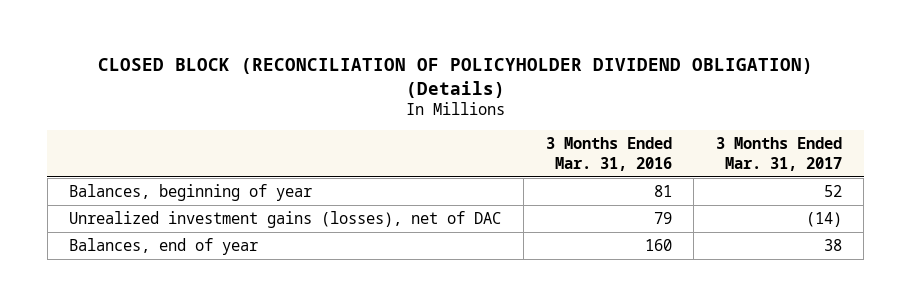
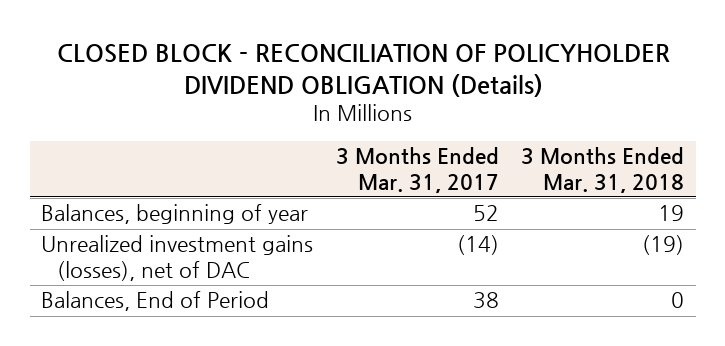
[97,57,813,98] CLOSED BLOCK (RECONCILIATION OF POLICYHOLDER DIVIDEND OBLIGATION) (Details) -> [56,44,670,97] CLOSED BLOCK - RECONCILIATION OF POLICYHOLDER DIVIDEND OBLIGATION (Details)
[545,137,672,171] 3 Months Ended Mar. 31, 2016 -> none
none -> [521,147,685,193] 3 Months Ended Mar. 31, 2018
[69,237,259,255] Balances, end of year -> [40,291,269,312] Balances, End of Period

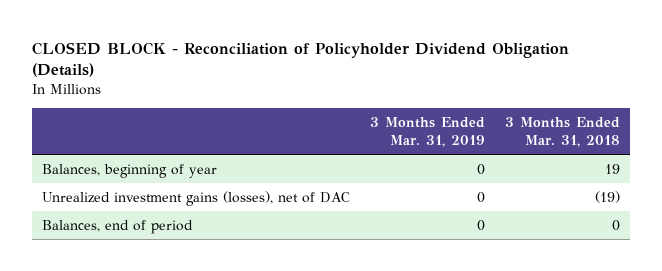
[56,44,670,97] CLOSED BLOCK - RECONCILIATION OF POLICYHOLDER DIVIDEND OBLIGATION (Details) -> [31,41,569,78] CLOSED BLOCK - Reconciliation of Policyholder Dividend Obligation (Details)
[335,147,499,193] 3 Months Ended Mar. 31, 2017 -> none
none -> [370,117,486,148] 3 Months Ended Mar. 31, 2019
[40,291,269,312] Balances, End of Period -> [41,219,193,234] Balances, end of period

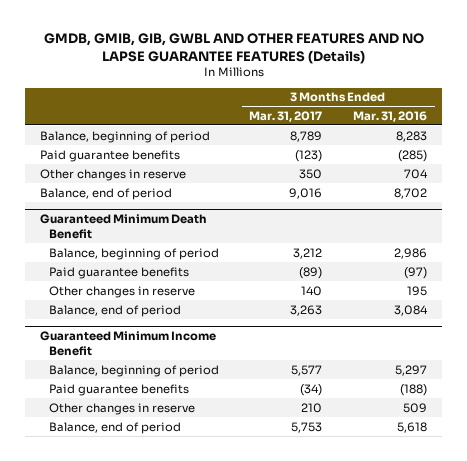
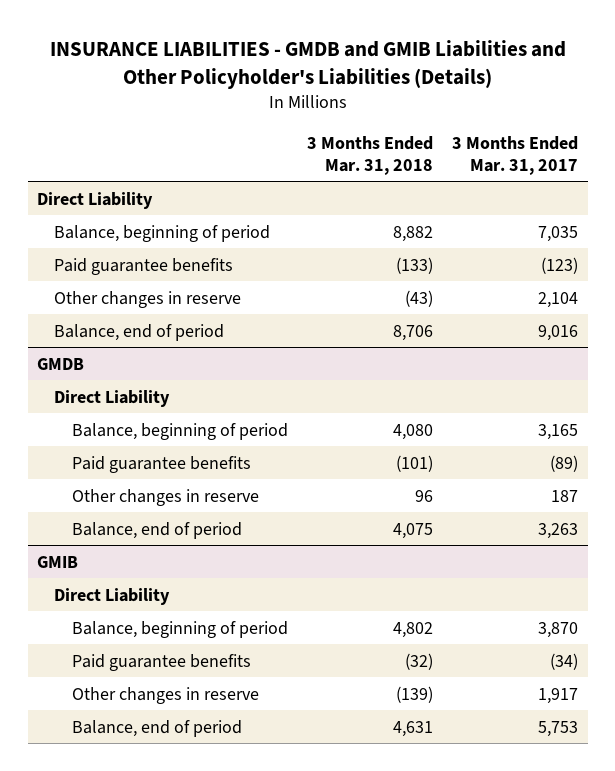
[43,32,424,64] GMDB, GMIB, GIB, GWBL AND OTHER FEATURES AND NO LAPSE GUARANTEE FEATURES (Details) -> [49,39,566,89] INSURANCE LIABILITIES - GMDB and GMIB Liabilities and Other Policyholder's Liabilities (Details)
[353,110,428,122] Mar. 31, 2016 -> none
none -> [306,135,433,175] 3 Months Ended Mar. 31, 2018
none -> [37,191,154,209] Direct Liability
[290,130,323,142] 8,789 -> [538,225,579,242] 7,035
[299,168,323,179] 350 -> [538,291,579,308] 2,104
[40,213,208,239] Guaranteed Minimum Death Benefit -> [37,357,85,370] GMDB
none -> [54,389,171,407] Direct Liability
[293,247,323,259] 3,212 -> [538,423,579,440] 3,165
[301,285,323,296] 140 -> [551,489,579,502] 187
[40,330,217,356] Guaranteed Minimum Income Benefit -> [37,555,79,568] GMIB
none -> [54,587,171,605] Direct Liability
[291,364,323,376] 5,577 -> [538,621,579,638] 3,870
[301,402,323,413] 210 -> [538,687,579,704] 1,917

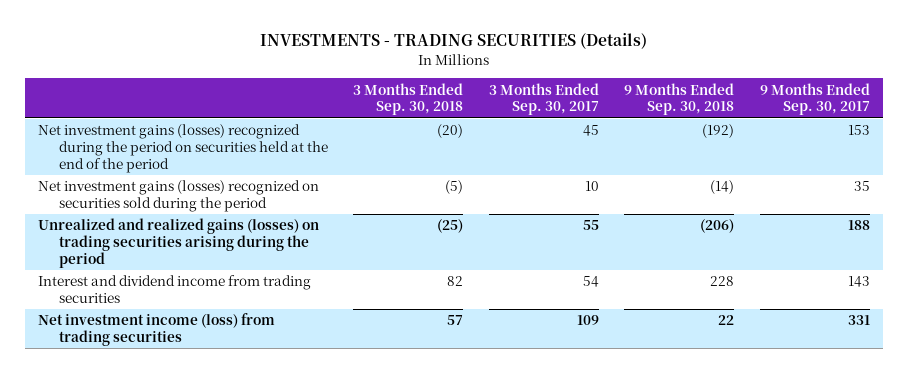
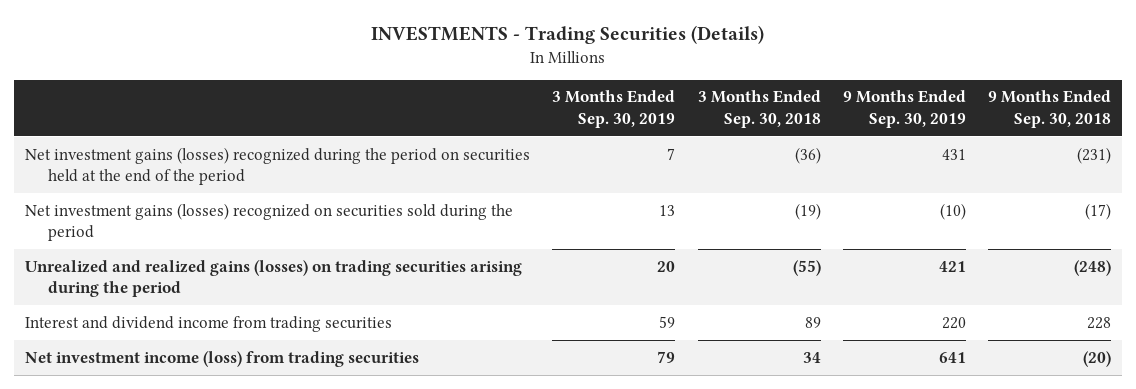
[259,33,647,50] INVESTMENTS - TRADING SECURITIES (Details) -> [371,24,765,44] INVESTMENTS - Trading Securities (Details)
[488,82,599,116] 3 Months Ended Sep. 30, 2017 -> none
[759,82,870,116] 9 Months Ended Sep. 30, 2017 -> none
none -> [552,90,676,129] 3 Months Ended Sep. 30, 2019
none -> [842,90,966,129] 9 Months Ended Sep. 30, 2019
[437,124,464,139] (20) -> [794,146,821,164] (36)
[702,124,735,139] (192) -> [1077,146,1112,164] (231)
[445,180,464,195] (5) -> [794,202,821,220] (19)
[710,180,735,195] (14) -> [1085,202,1112,220] (17)
[437,219,464,234] (25) -> [792,259,821,276] (55)
[700,219,735,234] (206) -> [1074,259,1112,276] (248)
[447,276,464,287] 82 -> [804,316,821,328] 89
[447,315,464,326] 57 -> [802,351,821,363] 34
[718,315,735,326] 22 -> [1083,350,1112,367] (20)

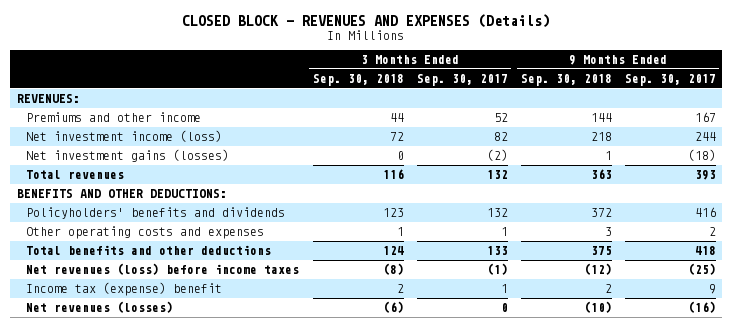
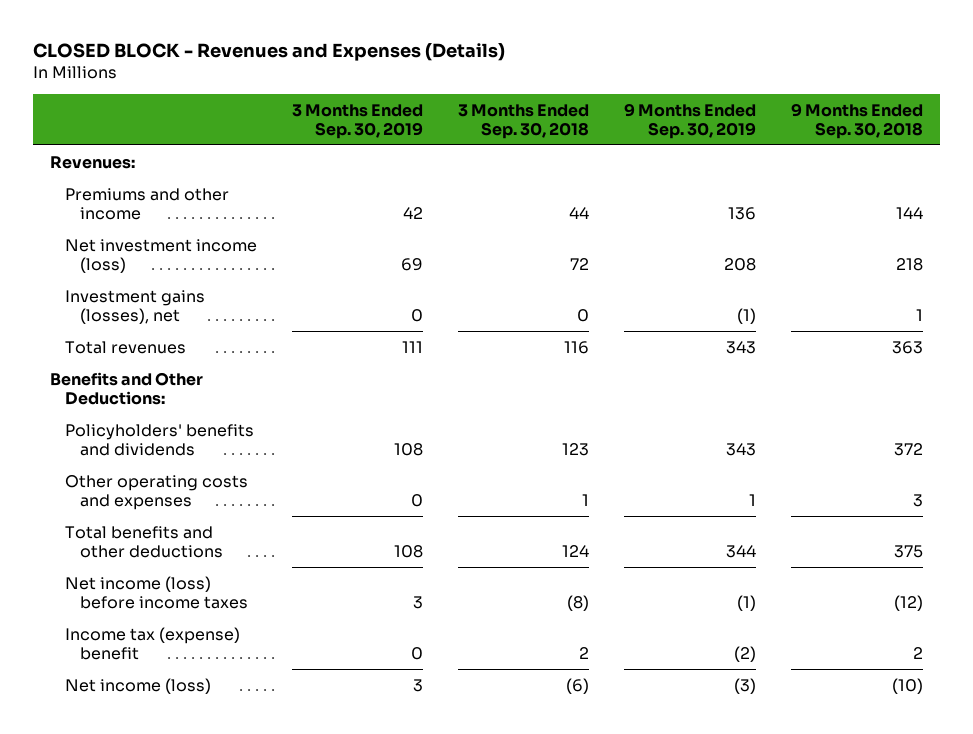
[182,13,551,28] CLOSED BLOCK - REVENUES AND EXPENSES (Details) -> [32,43,505,62] CLOSED BLOCK - Revenues and Expenses (Details)
[416,74,508,87] Sep. 30, 2017 -> none
[624,74,716,87] Sep. 30, 2017 -> none
none -> [292,103,424,139] 3 Months Ended Sep. 30, 2019
none -> [623,102,756,139] 9 Months Ended Sep. 30, 2019
[16,94,80,104] REVENUES: -> [49,155,135,169] Revenues:
[26,149,230,163] Net investment gains (losses) -> [65,289,206,324] Investment gains (losses), net
[16,189,227,199] BENEFITS AND OTHER DEDUCTIONS: -> [49,371,203,405] Benefits and Other Deductions:
[26,263,300,276] Net revenues (loss) before income taxes -> [65,575,249,609] Net income (loss) before income taxes
[26,301,174,314] Net revenues (losses) -> [65,677,212,694] Net income (loss)

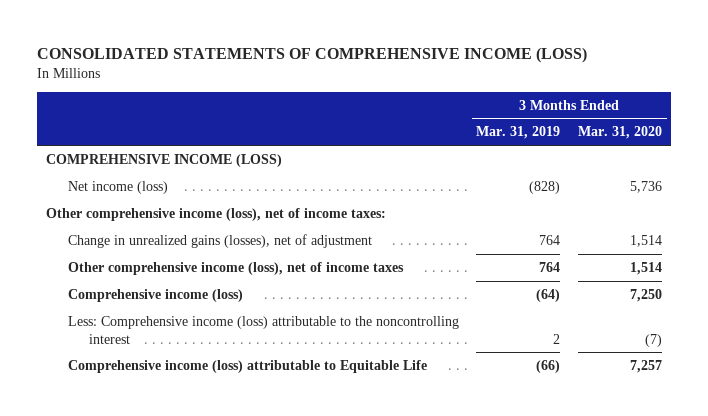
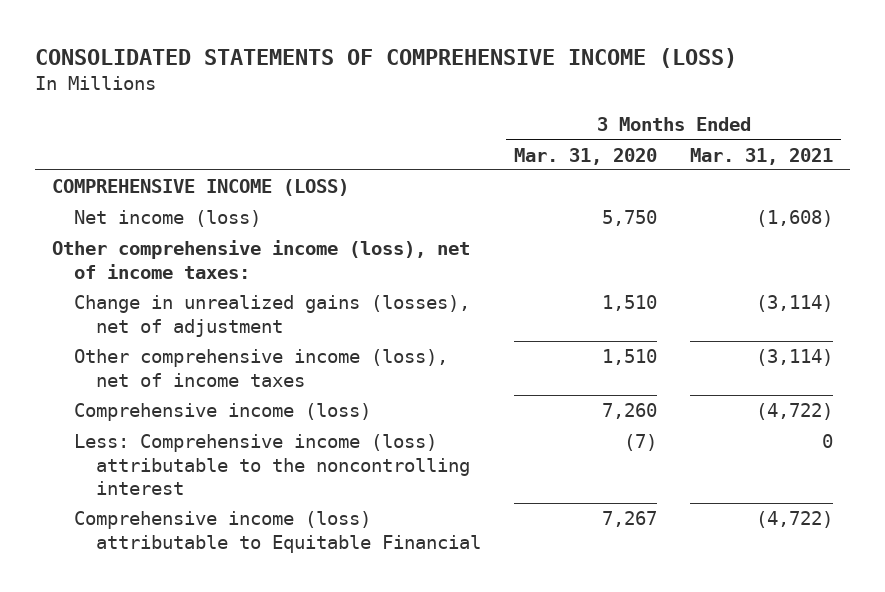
[476,126,561,140] Mar. 31, 2019 -> none
none -> [690,147,834,165] Mar. 31, 2021
[630,180,663,193] 5,736 -> [602,210,658,227] 5,750
[630,234,663,247] 1,514 -> [602,295,658,312] 1,510
[630,261,663,275] 1,514 -> [602,349,658,366] 1,510
[630,288,663,302] 7,250 -> [602,403,658,420] 7,260
[67,359,427,373] Comprehensive income (loss) attributable to Equitable Life -> [73,511,482,553] Comprehensive income (loss) attributable to Equitable Financial
[630,359,663,373] 7,257 -> [602,511,658,528] 7,267

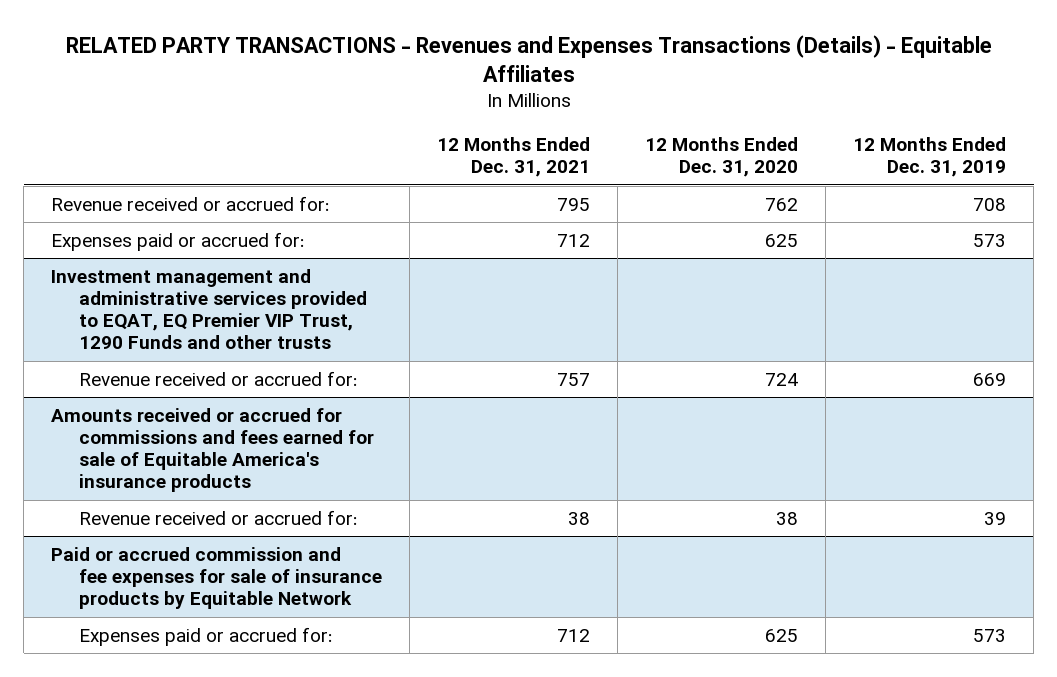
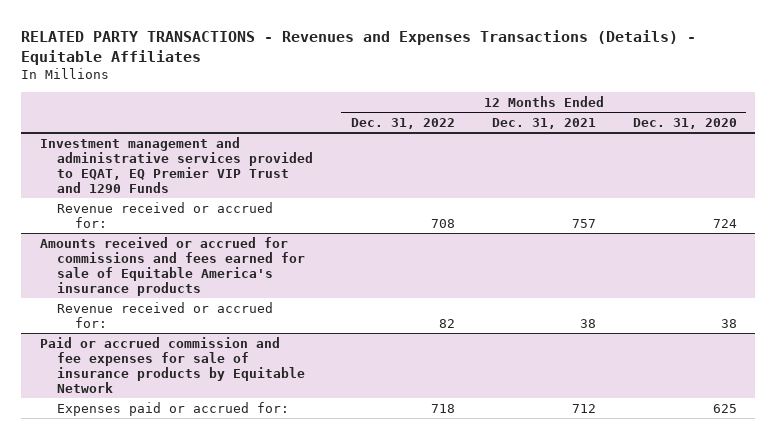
[853,136,1007,178] 12 Months Ended Dec. 31, 2019 -> none
none -> [350,117,455,129] Dec. 31, 2022
[51,195,331,211] Revenue received or accrued for: -> none
[51,231,306,251] Expenses paid or accrued for: -> none
[51,268,368,350] Investment management and administrative services provided to EQAT, EQ Premier VIP Trust, 1290 Funds and other trusts -> [39,136,314,194] Investment management and administrative services provided to EQAT, EQ Premier VIP Trust and 1290 Funds

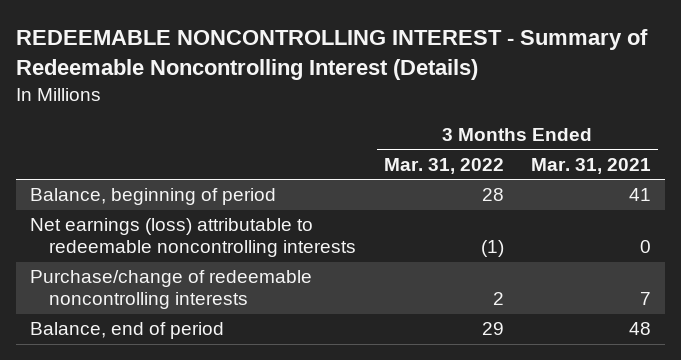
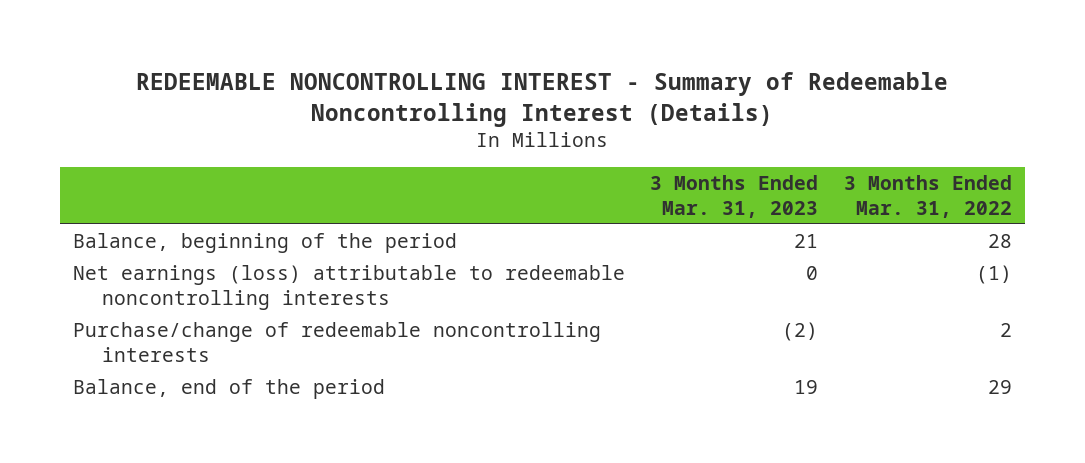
[531,157,652,174] Mar. 31, 2021 -> none
none -> [650,174,819,218] 3 Months Ended Mar. 31, 2023
[29,188,276,206] Balance, beginning of period -> [72,232,457,253] Balance, beginning of the period
[29,322,224,340] Balance, end of period -> [72,378,385,399] Balance, end of the period

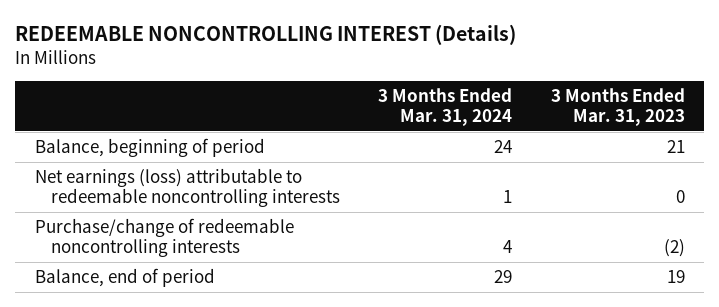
[136,72,949,127] REDEEMABLE NONCONTROLLING INTEREST - Summary of Redeemable Noncontrolling Interest (Details) -> [15,24,517,46] REDEEMABLE NONCONTROLLING INTEREST (Details)
[843,174,1012,218] 3 Months Ended Mar. 31, 2022 -> none
none -> [378,87,513,126] 3 Months Ended Mar. 31, 2024
[72,232,457,253] Balance, beginning of the period -> [34,138,265,158] Balance, beginning of period
[72,378,385,399] Balance, end of the period -> [34,268,215,288] Balance, end of period

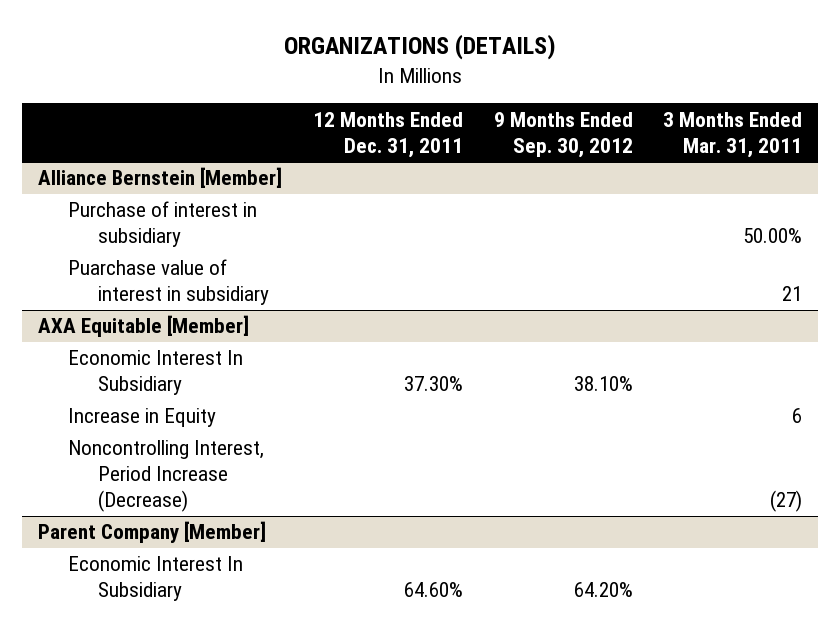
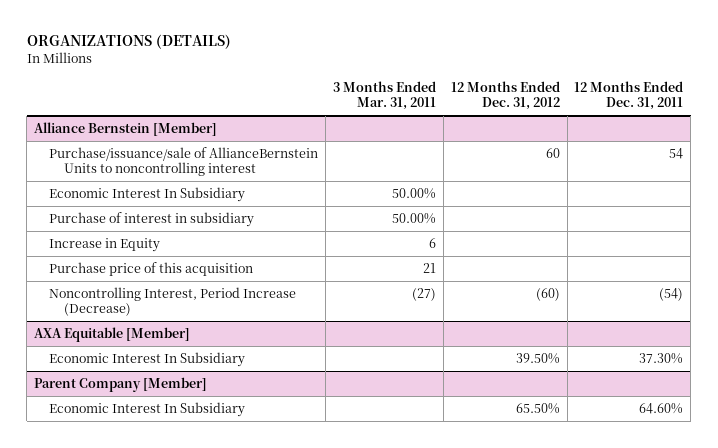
[493,111,633,158] 9 Months Ended Sep. 30, 2012 -> none
none -> [450,80,560,111] 12 Months Ended Dec. 31, 2012
none -> [49,146,319,177] Purchase/issuance/sale of AllianceBernstein Units to noncontrolling interest
none -> [49,186,246,202] Economic Interest In Subsidiary
[67,259,269,306] Puarchase value of interest in subsidiary -> none
none -> [49,237,161,252] Increase in Equity
none -> [49,261,254,276] Purchase price of this acquisition
none -> [49,286,297,317] Noncontrolling Interest, Period Increase (Decrease)
[67,408,216,428] Increase in Equity -> none
[67,440,264,513] Noncontrolling Interest, Period Increase (Decrease) -> none

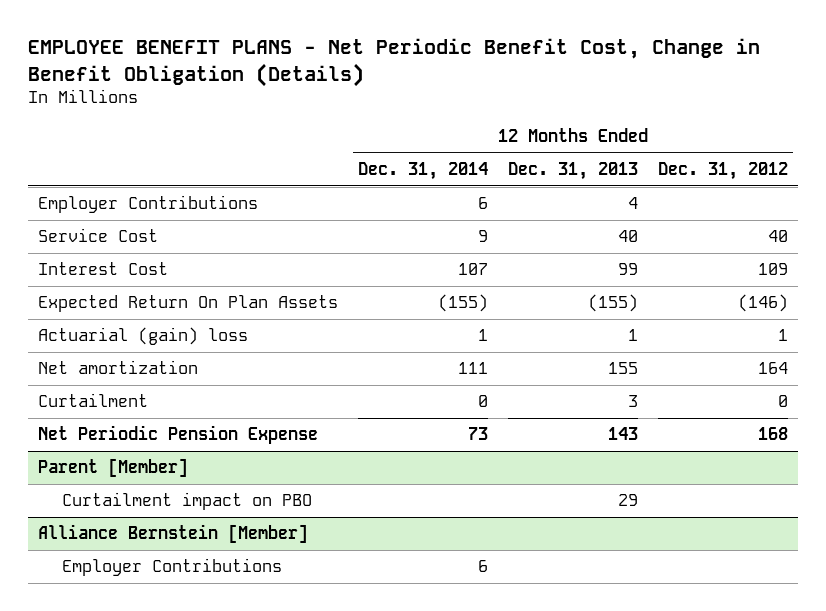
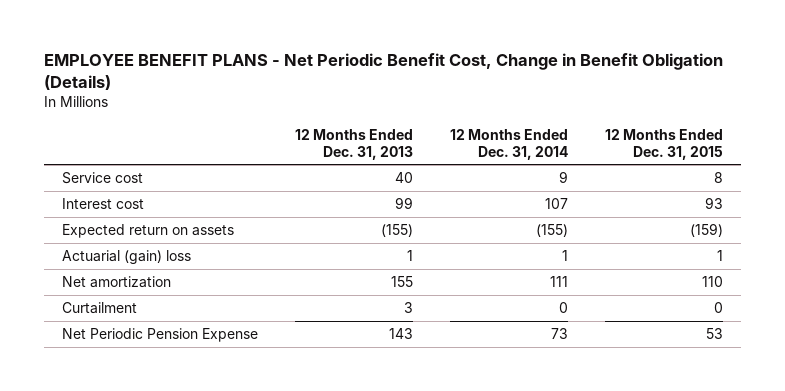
[657,162,788,181] Dec. 31, 2012 -> none
none -> [604,128,723,160] 12 Months Ended Dec. 31, 2015
[38,195,259,214] Employer Contributions -> none
[38,228,159,243] Service Cost -> [62,172,144,185] Service cost
[38,262,169,276] Interest Cost -> [62,198,145,210] Interest cost
[38,295,339,313] Expected Return On Plan Assets -> [62,224,235,239] Expected return on assets
[38,458,189,478] Parent [Member] -> none
[62,492,313,511] Curtailment impact on PBO -> none
[38,524,309,544] Alliance Bernstein [Member] -> none
[62,558,283,577] Employer Contributions -> none

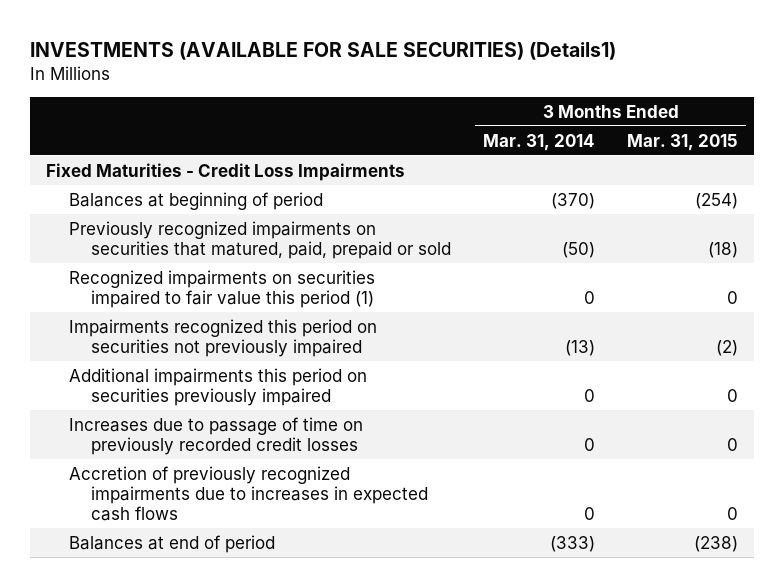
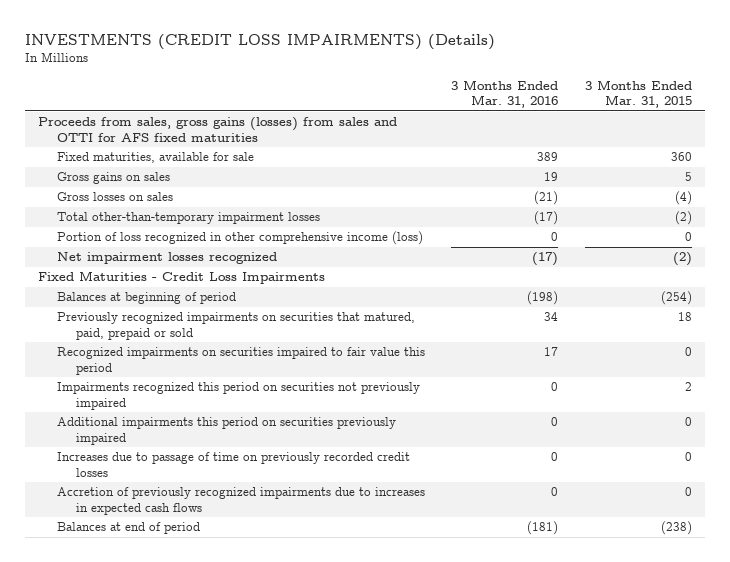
[30,41,617,60] INVESTMENTS (AVAILABLE FOR SALE SECURITIES) (Details1) -> [24,33,495,50] INVESTMENTS (CREDIT LOSS IMPAIRMENTS) (Details)
[482,133,595,151] Mar. 31, 2014 -> none
none -> [451,79,559,109] 3 Months Ended Mar. 31, 2016
none -> [37,117,397,142] Proceeds from sales, gross gains (losses) from sales and OTTI for AFS fixed maturities
none -> [56,152,254,164] Fixed maturities, available for sale
none -> [56,172,170,185] Gross gains on sales
none -> [56,192,173,202] Gross losses on sales
none -> [56,212,320,225] Total other-than-temporary impairment losses
none -> [56,231,423,246] Portion of loss recognized in other comprehensive income (loss)
none -> [56,252,277,265] Net impairment losses recognized
[708,241,739,258] (18) -> [677,312,692,322] 18
[68,269,375,308] Recognized impairments on securities impaired to fair value this period (1) -> [56,347,425,375] Recognized impairments on securities impaired to fair value this period
[716,339,739,356] (2) -> [684,382,692,392] 2

